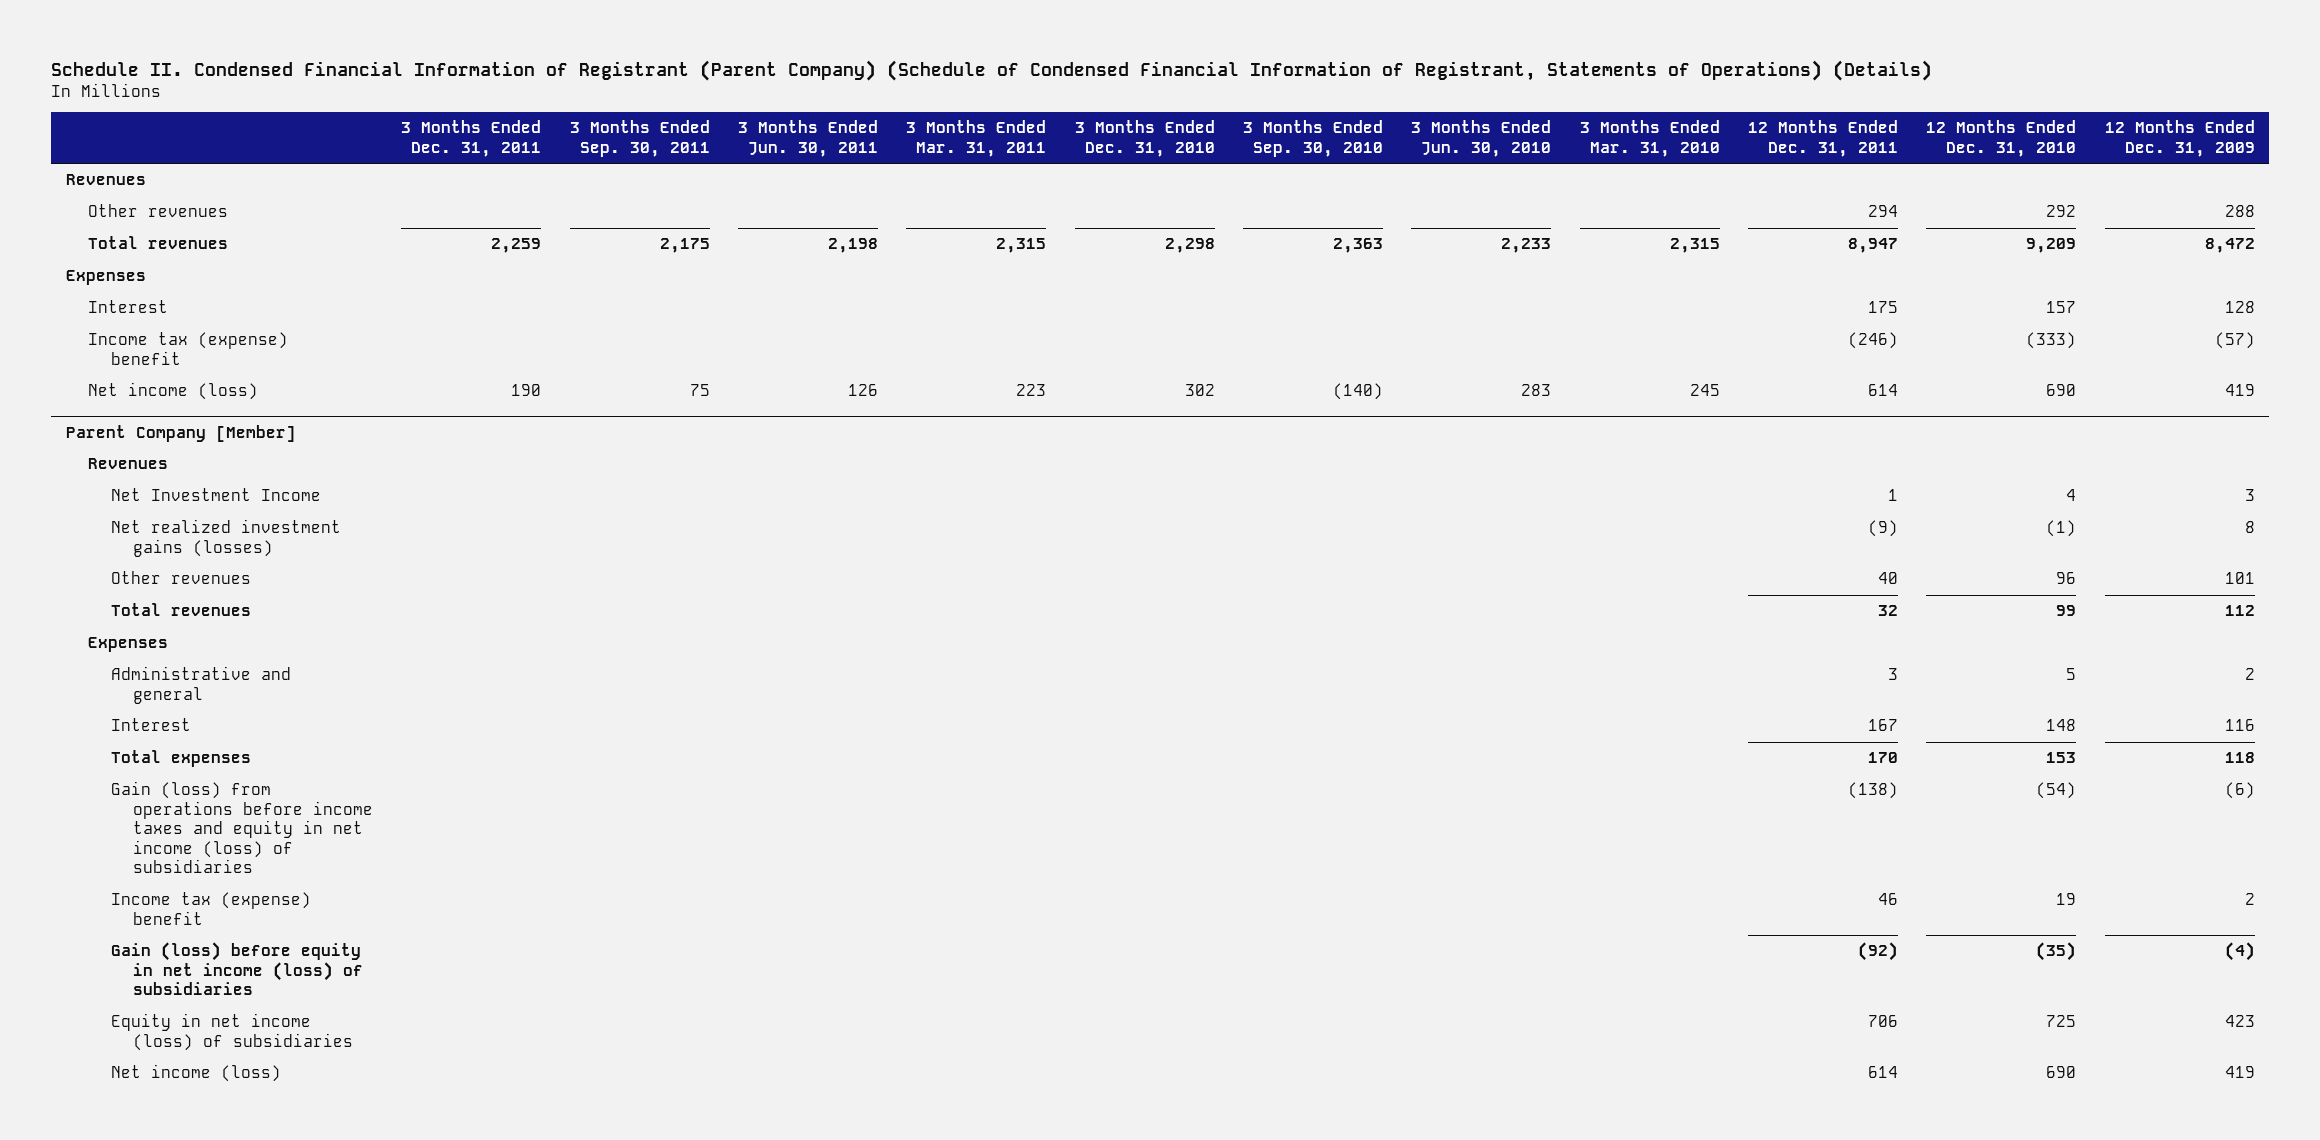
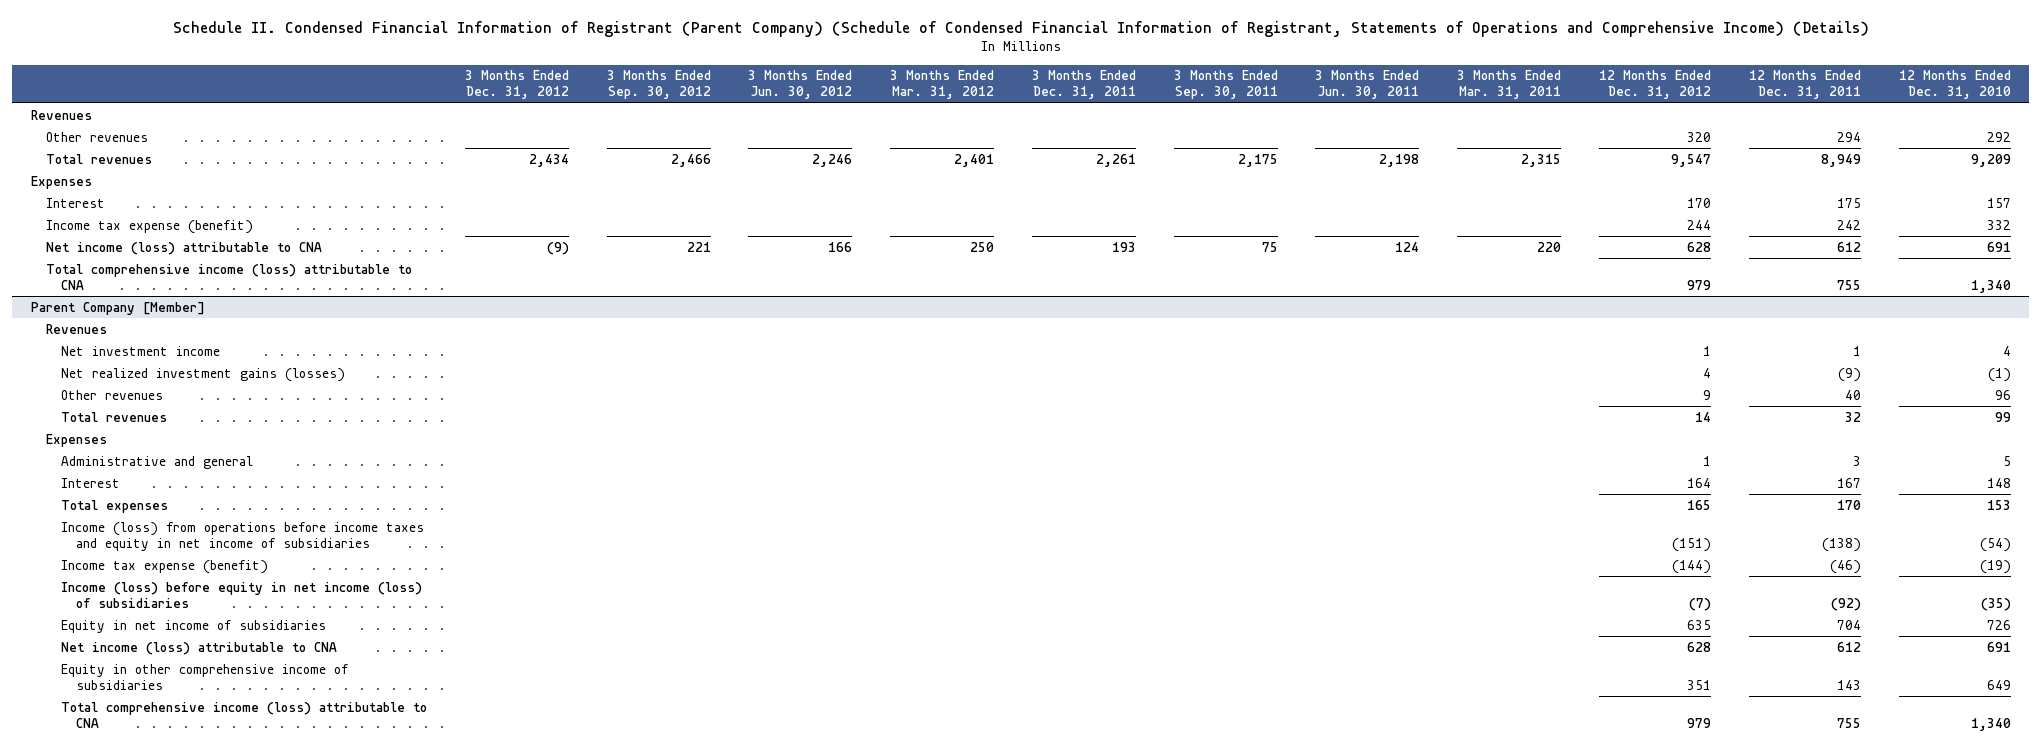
[51,59,1933,81] Schedule II. Condensed Financial Information of Registrant (Parent Company) (Schedule of Condensed Financial Information of Registrant, Statements of Operations) (Details) -> [172,21,1869,38] Schedule II. Condensed Financial Information of Registrant (Parent Company) (Schedule of Condensed Financial Information of Registrant, Statements of Operations and Comprehensive Income) (Details)
[1074,120,1215,157] 3 Months Ended Dec. 31, 2010 -> none
[1243,120,1384,157] 3 Months Ended Sep. 30, 2010 -> none
[1411,120,1552,157] 3 Months Ended Jun. 30, 2010 -> none
[1579,120,1720,157] 3 Months Ended Mar. 31, 2010 -> none
[2104,120,2255,157] 12 Months Ended Dec. 31, 2009 -> none
none -> [464,70,569,100] 3 Months Ended Dec. 31, 2012
none -> [606,70,711,100] 3 Months Ended Sep. 30, 2012
none -> [748,70,853,100] 3 Months Ended Jun. 30, 2012
none -> [890,70,995,100] 3 Months Ended Mar. 31, 2012
none -> [1598,70,1711,100] 12 Months Ended Dec. 31, 2012
[491,238,542,254] 2,259 -> [1095,153,1136,167] 2,261
[1848,238,1899,254] 8,947 -> [1820,153,1861,167] 8,949
[88,332,289,365] Income tax (expense) benefit -> [46,219,254,234] Income tax expense (benefit)
[1848,332,1899,350] (246) -> [1836,219,1861,230] 242
[2026,332,2077,350] (333) -> [1986,219,2011,230] 332
[88,382,259,401] Net income (loss) -> [46,241,323,255] Net income (loss) attributable to CNA
[511,384,542,397] 190 -> [1111,241,1136,252] 193
[848,384,879,397] 126 -> [1395,241,1420,252] 124
[1016,384,1047,397] 223 -> [1537,241,1562,252] 220
[1868,384,1899,397] 614 -> [1836,241,1861,252] 612
[2046,384,2077,397] 690 -> [1986,241,2011,252] 691
none -> [46,263,413,290] Total comprehensive income (loss) attributable to CNA
[110,488,321,502] Net Investment Income -> [61,345,221,356] Net investment income
[110,781,374,874] Gain (loss) from operations before income taxes and equity in net income (loss) of subsidiaries -> [61,521,425,551] Income (loss) from operations before income taxes and equity in net income of subsidiaries
[110,892,311,925] Income tax (expense) benefit -> [61,559,269,574] Income tax expense (benefit)
[1878,893,1899,906] 46 -> [1829,559,1861,574] (46)
[2056,893,2077,906] 19 -> [1979,559,2011,574] (19)
[110,942,364,996] Gain (loss) before equity in net income (loss) of subsidiaries -> [61,581,423,608] Income (loss) before equity in net income (loss) of subsidiaries
[110,1013,354,1051] Equity in net income (loss) of subsidiaries -> [61,619,327,633] Equity in net income of subsidiaries
[1868,1015,1899,1028] 706 -> [1836,619,1861,630] 704
[2046,1015,2077,1028] 725 -> [1986,619,2011,630] 726
[110,1064,281,1083] Net income (loss) -> [61,641,338,655] Net income (loss) attributable to CNA
[1868,1066,1899,1079] 614 -> [1836,641,1861,652] 612
[2046,1066,2077,1079] 690 -> [1986,641,2011,652] 691
none -> [61,663,349,690] Equity in other comprehensive income of subsidiaries
none -> [61,701,428,728] Total comprehensive income (loss) attributable to CNA

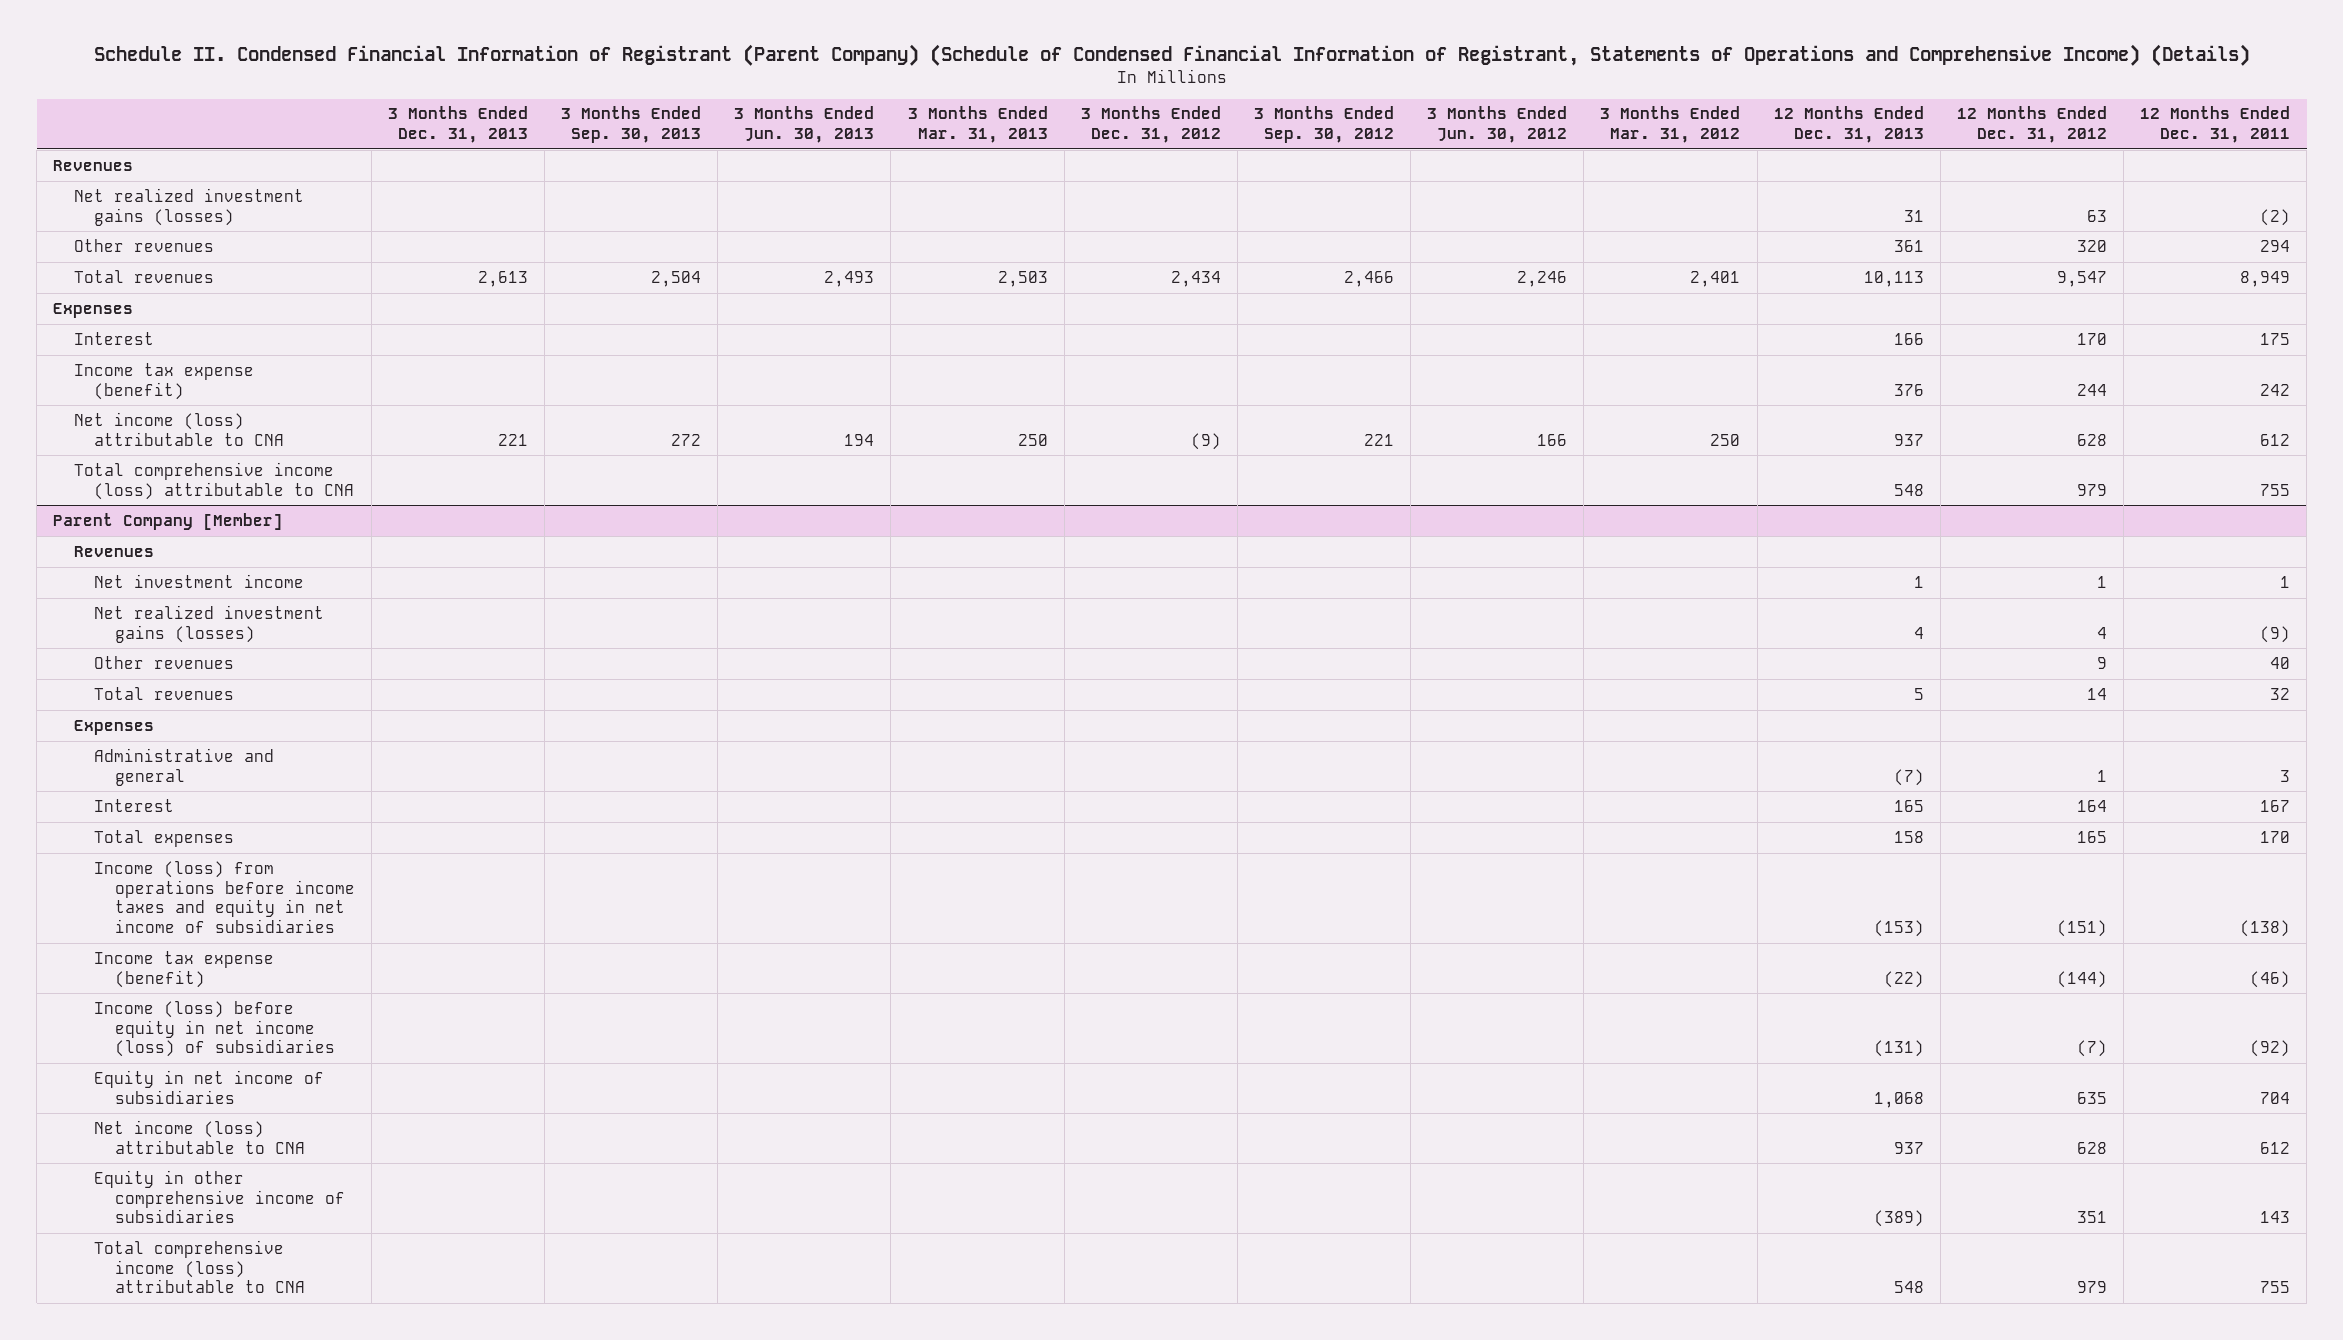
[1031,70,1136,100] 3 Months Ended Dec. 31, 2011 -> none
[1173,70,1278,100] 3 Months Ended Sep. 30, 2011 -> none
[1315,70,1420,100] 3 Months Ended Jun. 30, 2011 -> none
[1457,70,1562,100] 3 Months Ended Mar. 31, 2011 -> none
[1898,70,2011,100] 12 Months Ended Dec. 31, 2010 -> none
none -> [387,106,528,144] 3 Months Ended Dec. 31, 2013
none -> [561,106,702,144] 3 Months Ended Sep. 30, 2013
none -> [734,106,875,144] 3 Months Ended Jun. 30, 2013
none -> [907,106,1048,144] 3 Months Ended Mar. 31, 2013
none -> [1773,106,1924,144] 12 Months Ended Dec. 31, 2013
none -> [73,187,304,226] Net realized investment gains (losses)

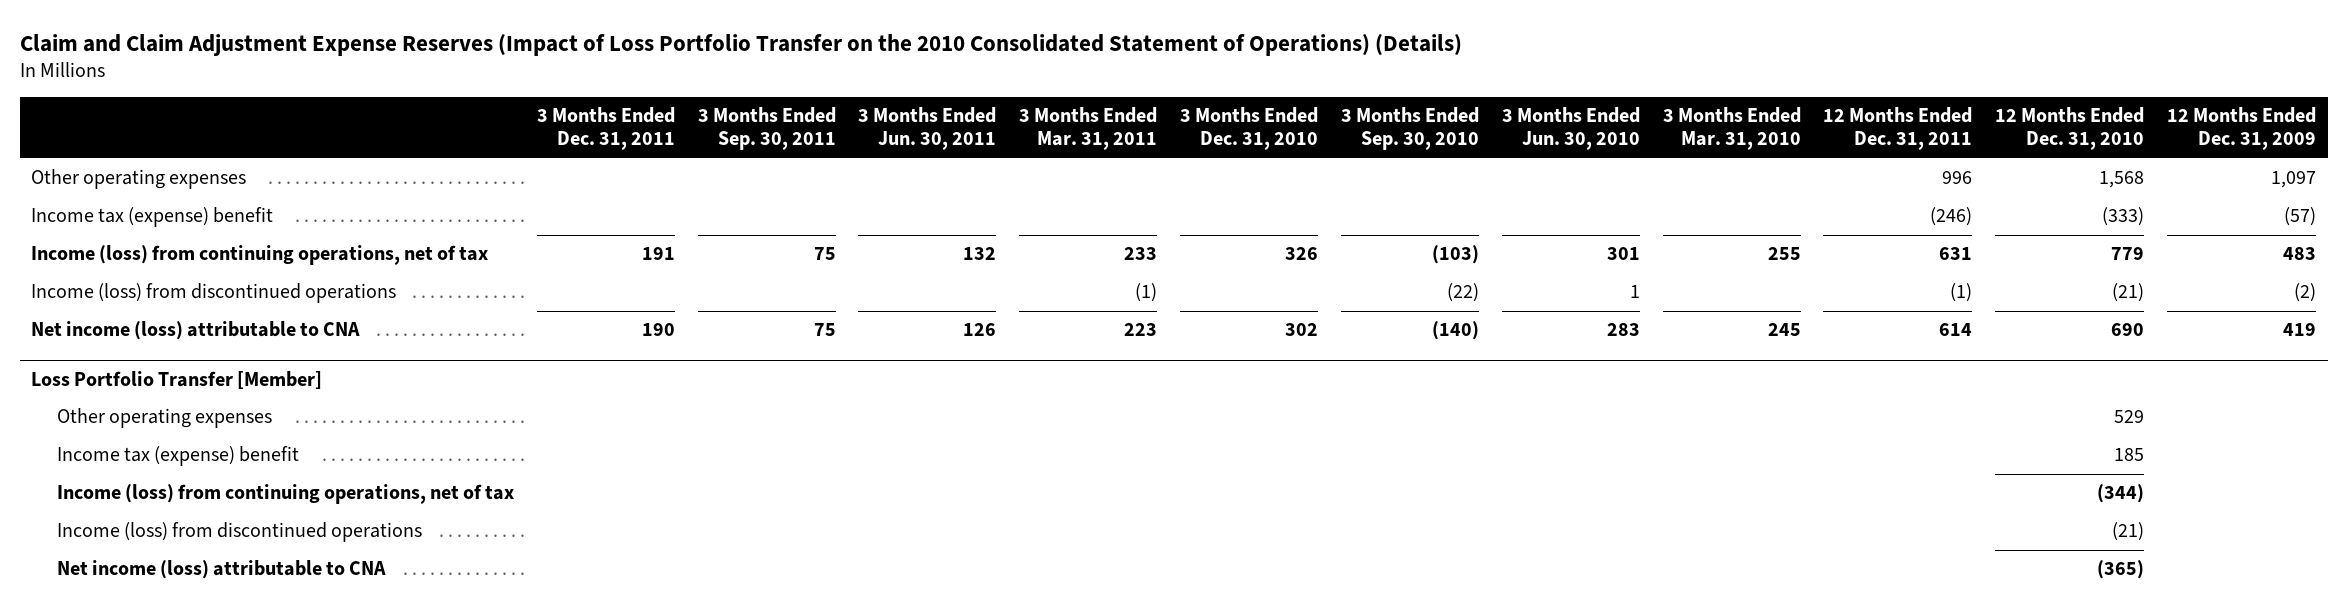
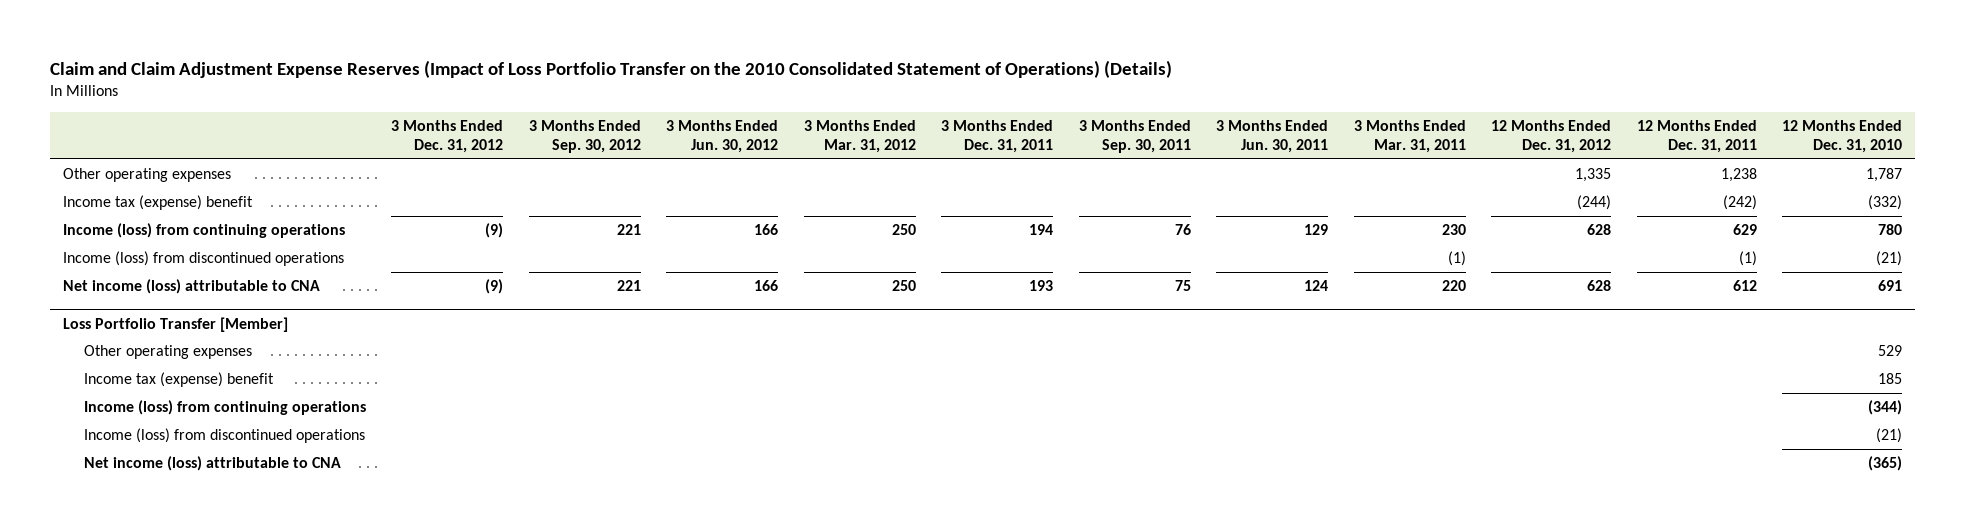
[1180,107,1319,151] 3 Months Ended Dec. 31, 2010 -> none
[1340,107,1479,151] 3 Months Ended Sep. 30, 2010 -> none
[1501,107,1640,151] 3 Months Ended Jun. 30, 2010 -> none
[1662,107,1801,151] 3 Months Ended Mar. 31, 2010 -> none
[2167,107,2317,151] 12 Months Ended Dec. 31, 2009 -> none
none -> [391,120,504,154] 3 Months Ended Dec. 31, 2012
none -> [528,120,641,154] 3 Months Ended Sep. 30, 2012
none -> [666,120,779,154] 3 Months Ended Jun. 30, 2012
none -> [803,120,916,154] 3 Months Ended Mar. 31, 2012
none -> [1491,120,1612,154] 12 Months Ended Dec. 31, 2012
[1942,171,1973,185] 996 -> [1720,168,1757,183] 1,238
[2099,171,2145,189] 1,568 -> [1866,168,1903,183] 1,787
[1930,207,1973,227] (246) -> [1722,195,1757,211] (242)
[2102,207,2145,227] (333) -> [1868,195,1903,211] (332)
[31,245,489,266] Income (loss) from continuing operations, net of tax -> [62,223,345,239] Income (loss) from continuing operations
[641,247,675,261] 191 -> [1029,224,1054,236] 194
[813,247,836,261] 75 -> [1174,224,1191,236] 76
[963,247,997,261] 132 -> [1304,224,1329,236] 129
[1124,247,1158,261] 233 -> [1441,224,1466,236] 230
[1939,247,1973,261] 631 -> [1732,224,1757,236] 629
[2111,247,2145,261] 779 -> [1878,224,1903,236] 780
[641,323,675,337] 190 -> [1029,280,1054,292] 193
[963,323,997,337] 126 -> [1304,280,1329,292] 124
[1124,323,1158,337] 223 -> [1441,280,1466,292] 220
[1939,323,1973,337] 614 -> [1732,280,1757,292] 612
[2111,323,2145,337] 690 -> [1878,280,1903,292] 691
[56,484,514,505] Income (loss) from continuing operations, net of tax -> [83,400,366,416] Income (loss) from continuing operations

